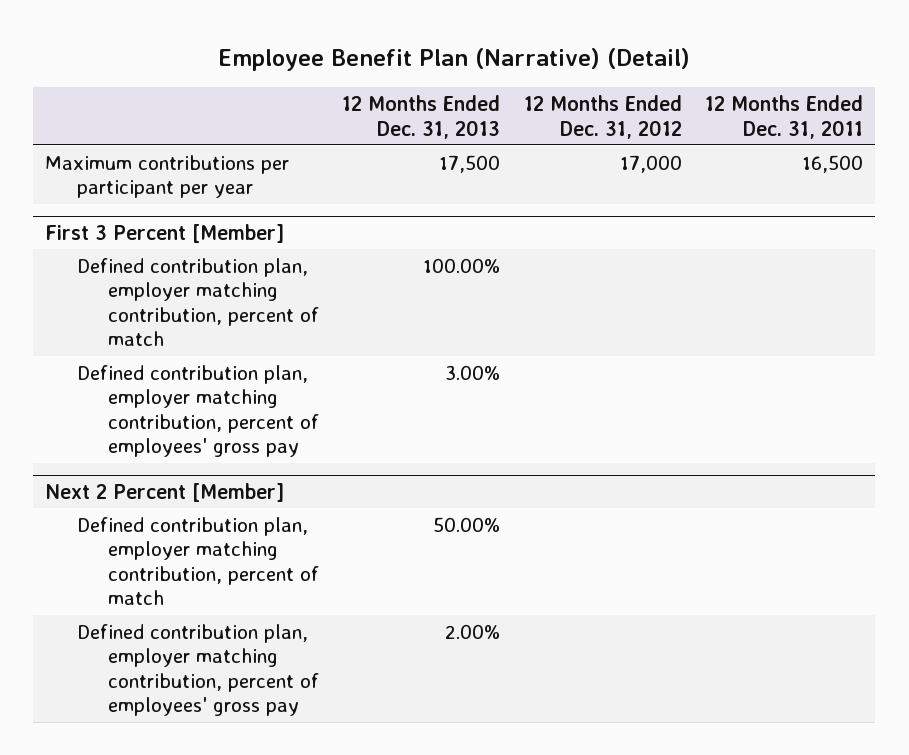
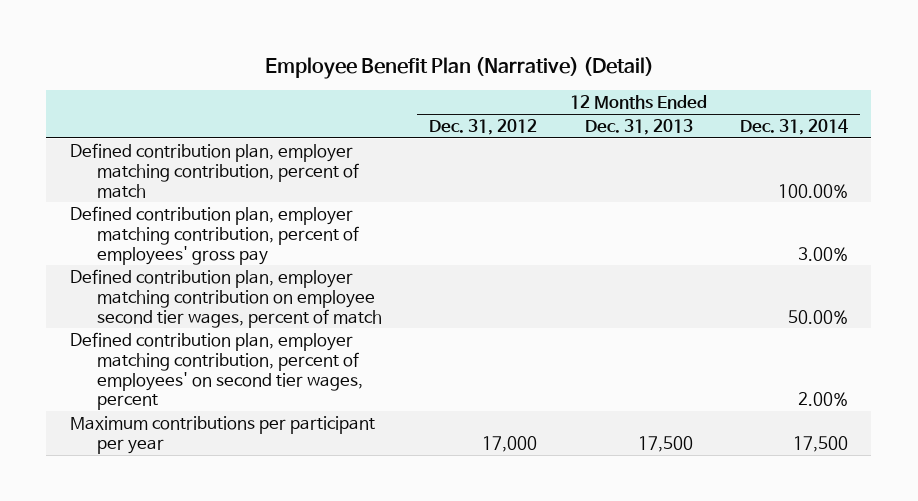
[705,95,864,139] 12 Months Ended Dec. 31, 2011 -> none
none -> [739,119,848,136] Dec. 31, 2014
none -> [70,143,359,198] Defined contribution plan, employer matching contribution, percent of match
none -> [70,206,359,265] Defined contribution plan, employer matching contribution, percent of employees' gross pay
none -> [70,269,382,328] Defined contribution plan, employer matching contribution on employee second tier wages, percent of match
none -> [70,332,363,411] Defined contribution plan, employer matching contribution, percent of employees' on second tier wages, percent
[45,224,285,244] First 3 Percent [Member] -> none
[76,257,319,347] Defined contribution plan, employer matching contribution, percent of match -> none
[76,364,319,458] Defined contribution plan, employer matching contribution, percent of employees' gross pay -> none
[45,483,285,503] Next 2 Percent [Member] -> none
[76,516,319,606] Defined contribution plan, employer matching contribution, percent of match -> none
[76,623,319,717] Defined contribution plan, employer matching contribution, percent of employees' gross pay -> none

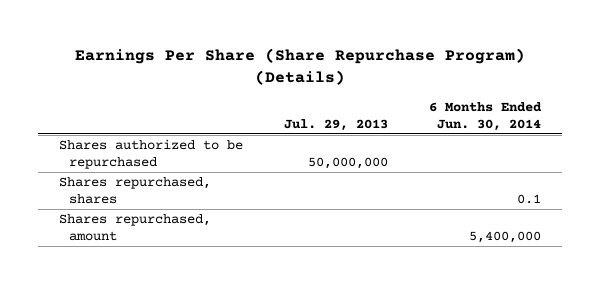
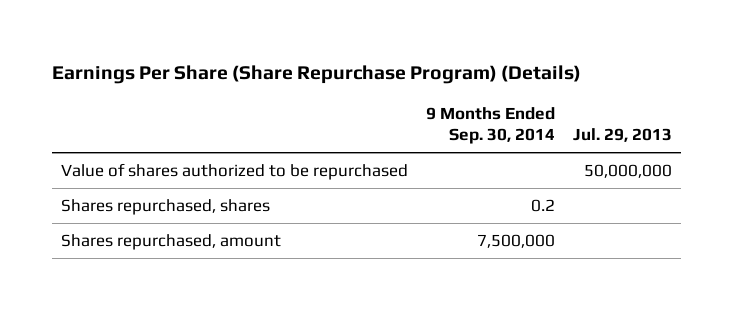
[429,102,543,131] 6 Months Ended Jun. 30, 2014 -> none
none -> [426,106,556,145] 9 Months Ended Sep. 30, 2014
[58,139,243,170] Shares authorized to be repurchased -> [61,163,409,181] Value of shares authorized to be repurchased

